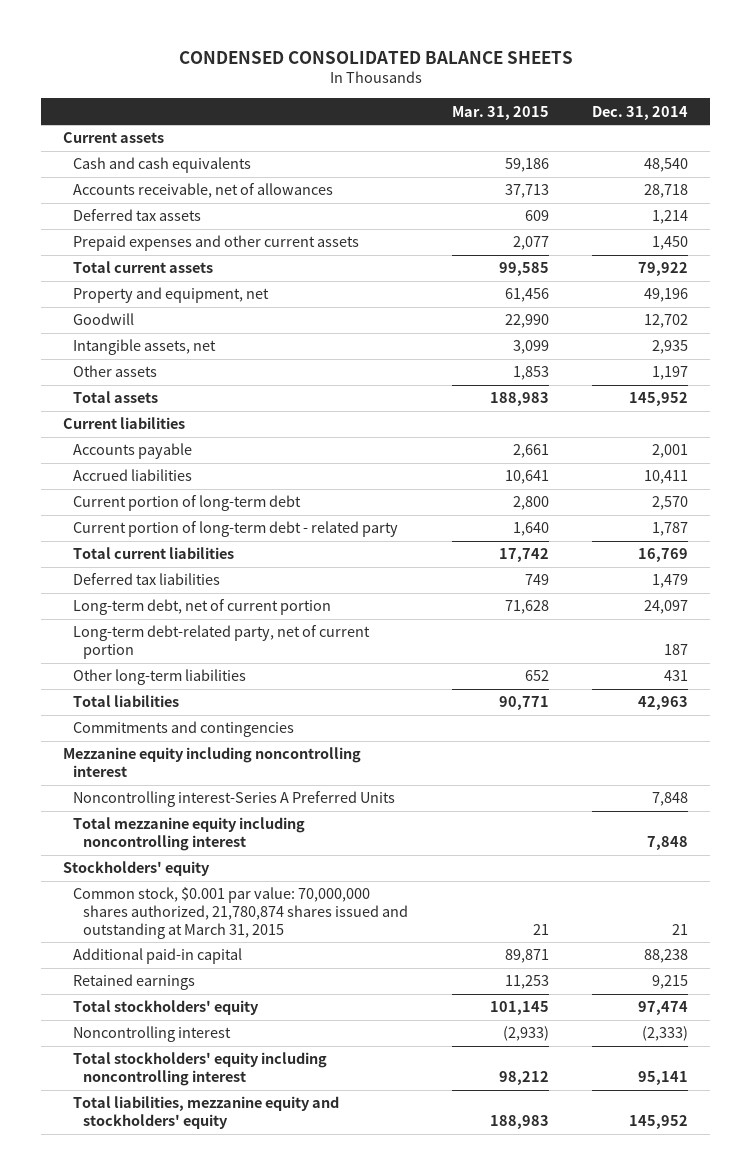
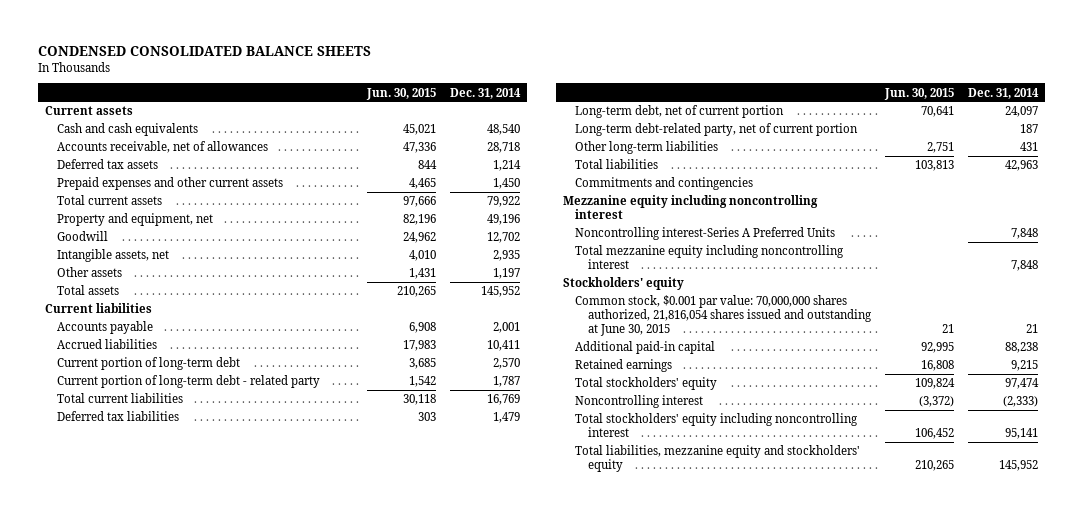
[451,105,549,120] Mar. 31, 2015 -> none
none -> [365,87,436,100] Jun. 30, 2015
[72,887,409,939] Common stock, $0.001 par value: 70,000,000 shares authorized, 21,780,874 shares issued and outstanding at March 31, 2015 -> [575,295,872,337] Common stock, $0.001 par value: 70,000,000 shares authorized, 21,816,054 shares issued and outstanding at June 30, 2015

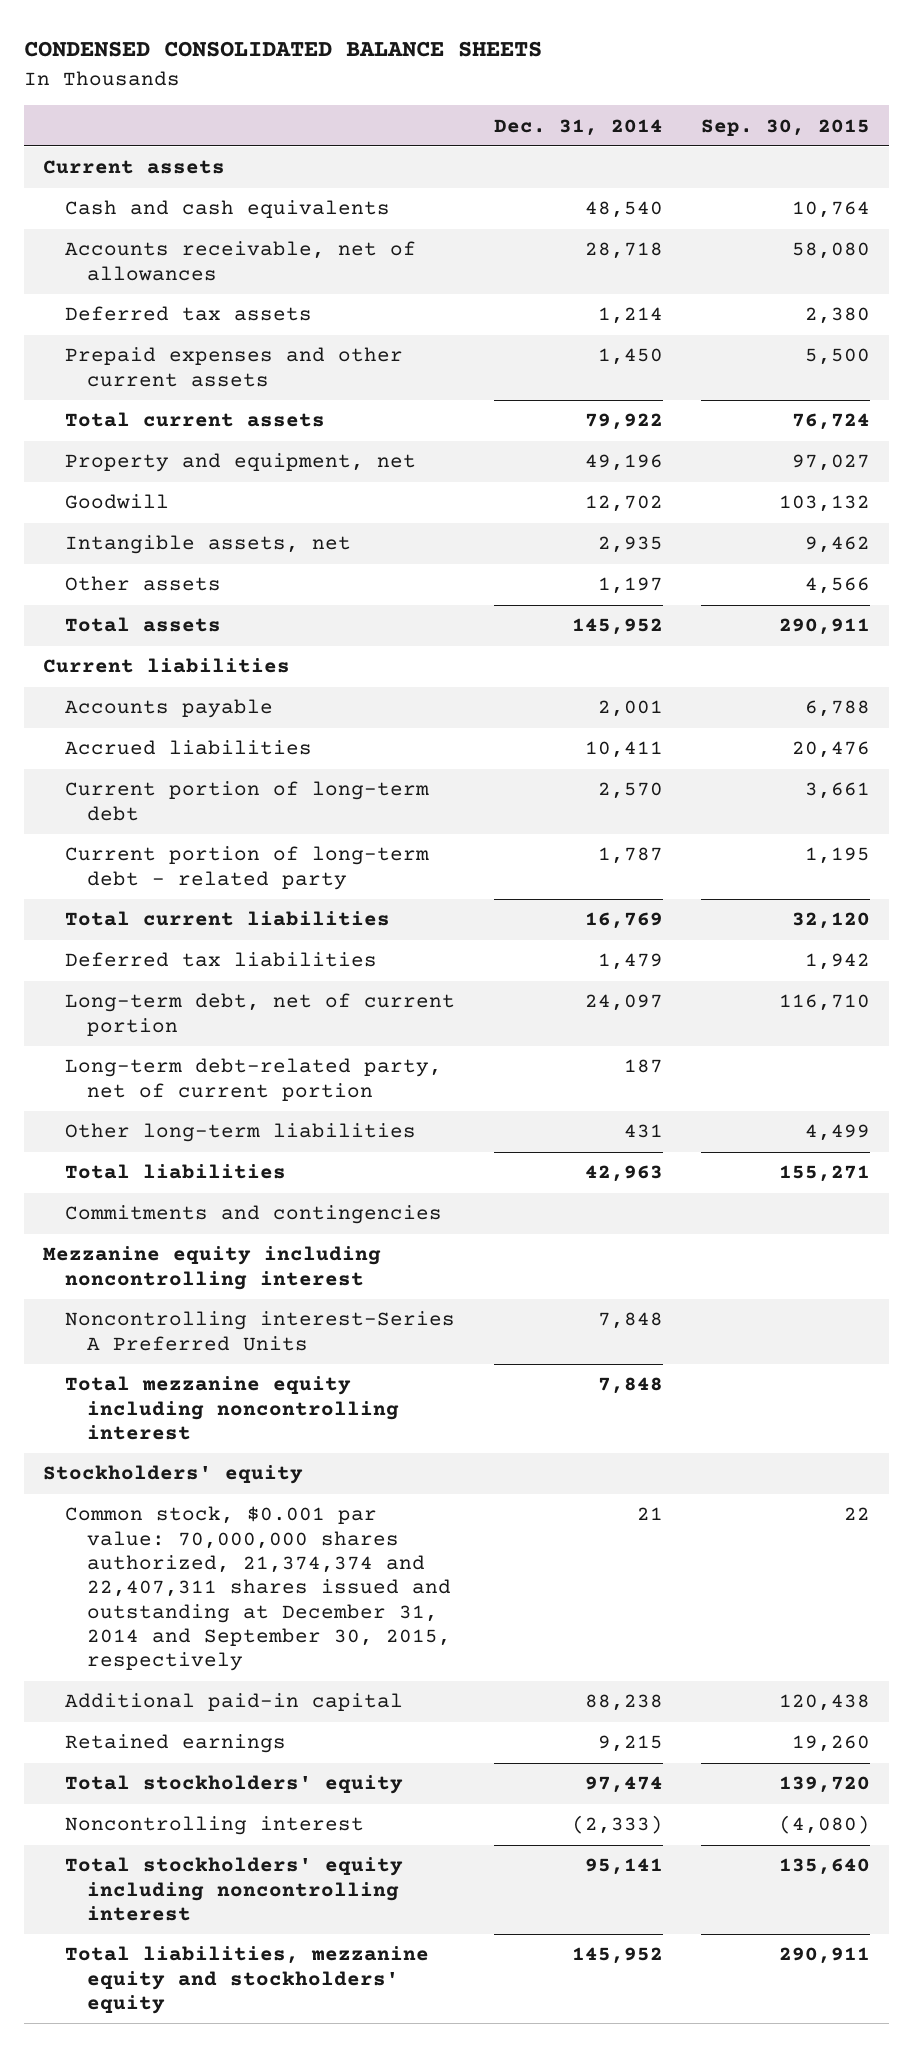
[365,87,436,100] Jun. 30, 2015 -> none
none -> [701,118,871,136] Sep. 30, 2015
[575,295,872,337] Common stock, $0.001 par value: 70,000,000 shares authorized, 21,816,054 shares issued and outstanding at June 30, 2015 -> [65,1506,451,1672] Common stock, $0.001 par value: 70,000,000 shares authorized, 21,374,374 and 22,407,311 shares issued and outstanding at December 31, 2014 and September 30, 2015, respectively

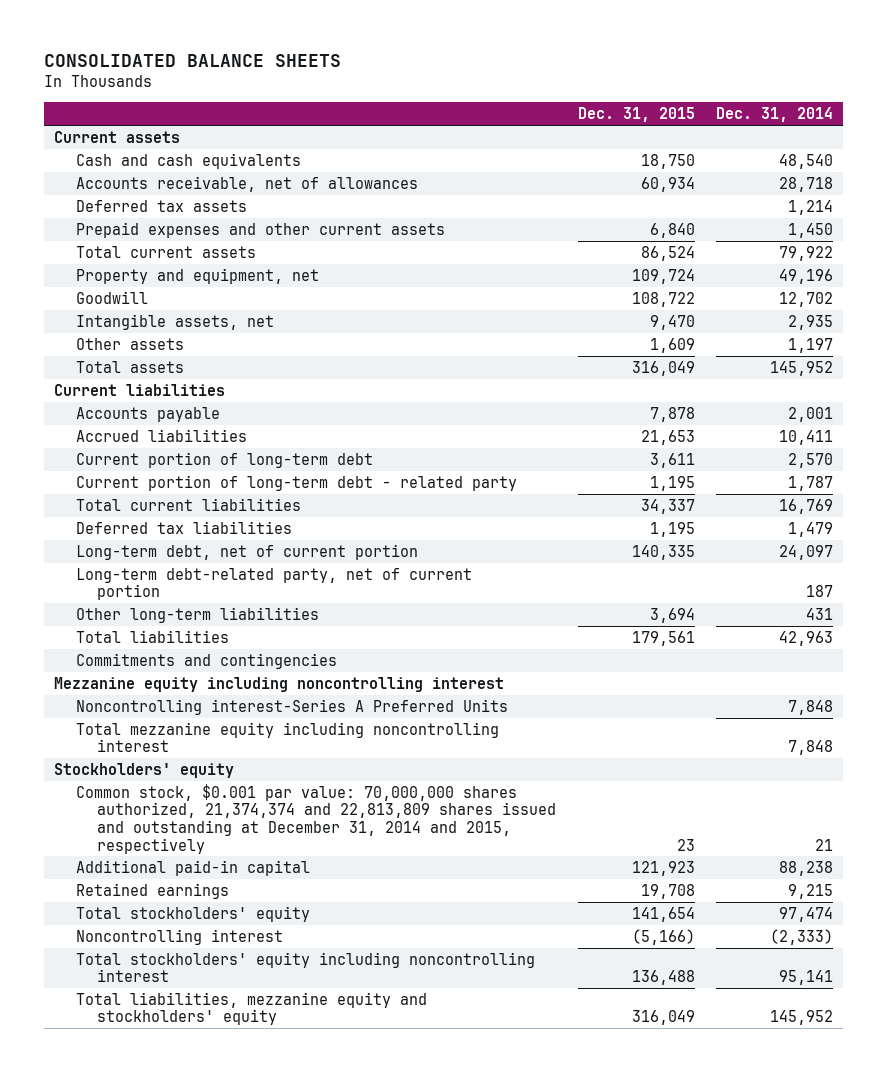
[23,41,542,58] CONDENSED CONSOLIDATED BALANCE SHEETS -> [43,53,341,67] CONSOLIDATED BALANCE SHEETS
[701,118,871,136] Sep. 30, 2015 -> none
none -> [577,107,695,123] Dec. 31, 2015
[65,1506,451,1672] Common stock, $0.001 par value: 70,000,000 shares authorized, 21,374,374 and 22,407,311 shares issued and outstanding at December 31, 2014 and September 30, 2015, respectively -> [75,783,557,854] Common stock, $0.001 par value: 70,000,000 shares authorized, 21,374,374 and 22,813,809 shares issued and outstanding at December 31, 2014 and 2015, respectively

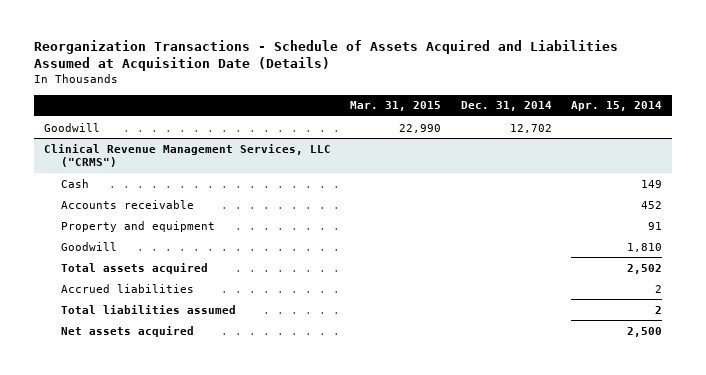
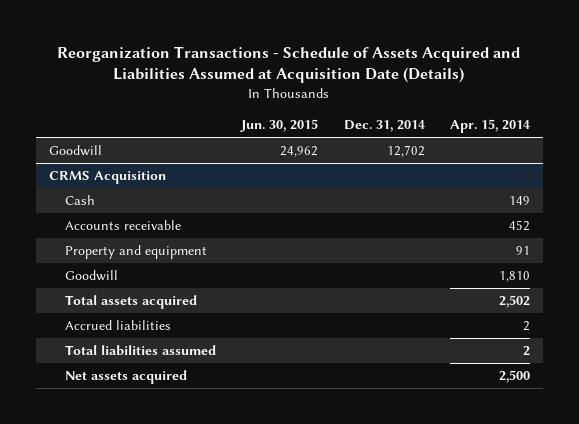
[350,101,442,112] Mar. 31, 2015 -> none
none -> [240,119,319,133] Jun. 30, 2015
[43,143,331,168] Clinical Revenue Management Services, LLC ("CRMS") -> [49,171,167,185] CRMS Acquisition

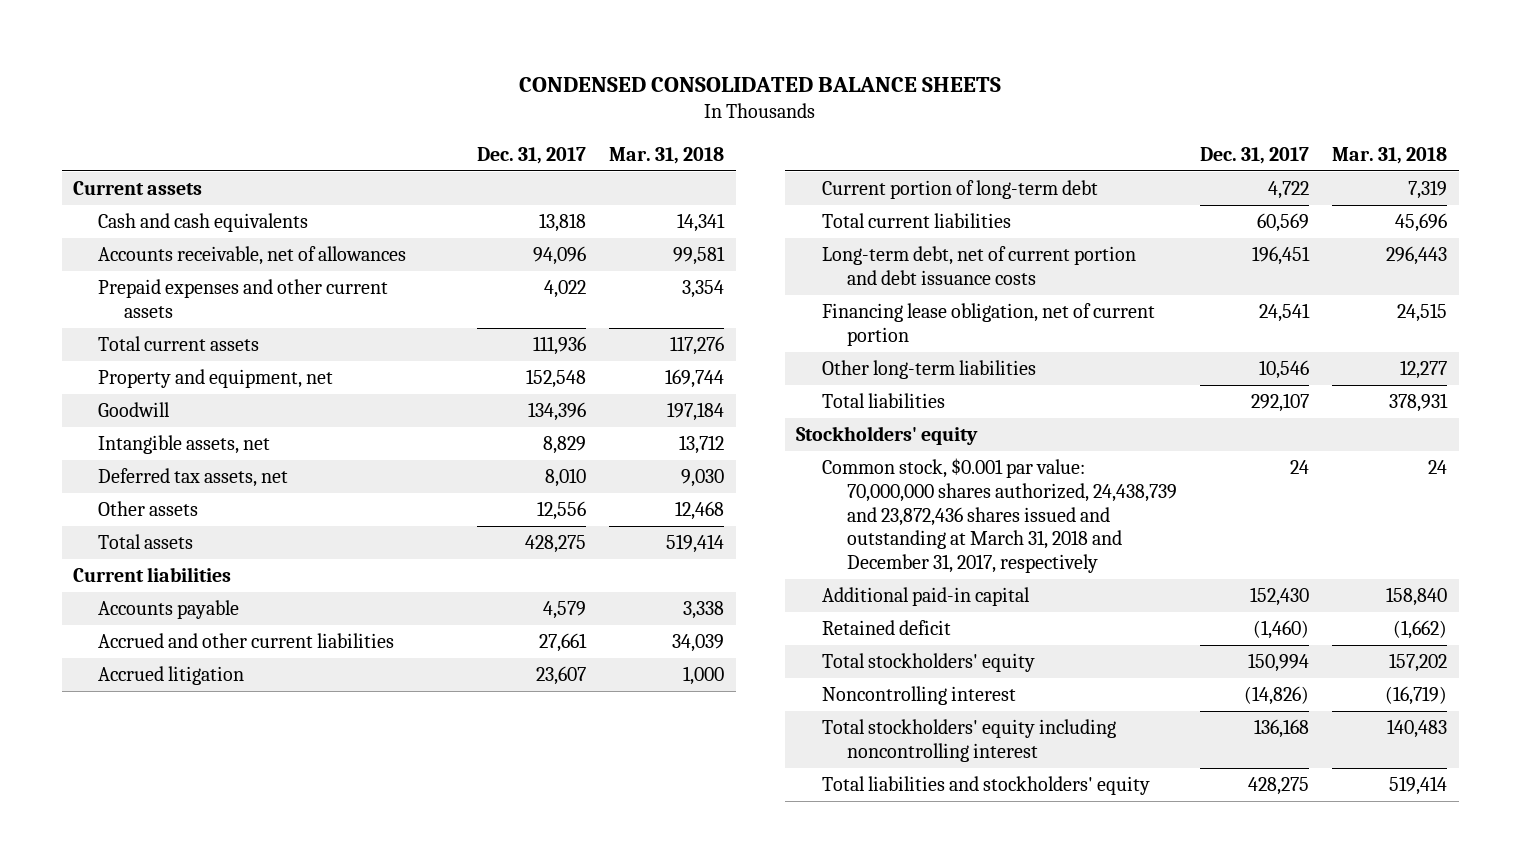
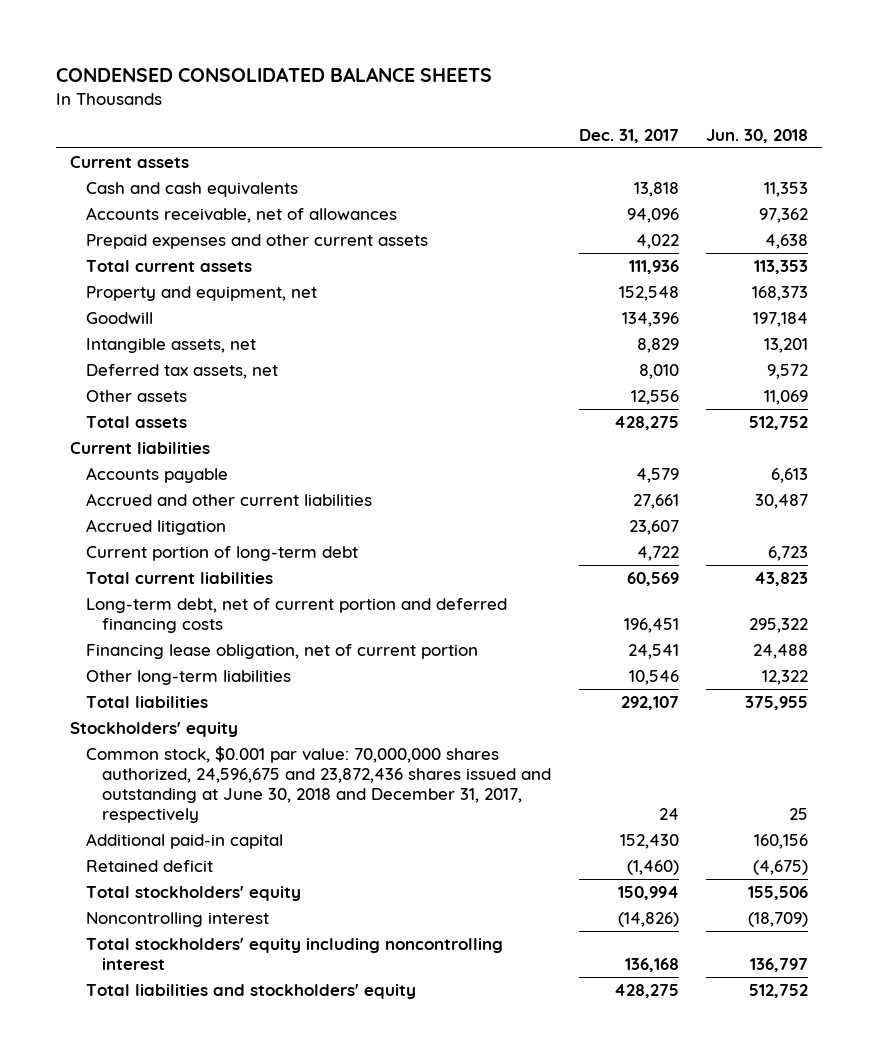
[609,147,725,165] Mar. 31, 2018 -> none
none -> [706,129,809,144] Jun. 30, 2018
[821,246,1136,285] Long-term debt, net of current portion and debt issuance costs -> [85,597,507,634] Long-term debt, net of current portion and deferred financing costs
[821,458,1177,573] Common stock, $0.001 par value: 70,000,000 shares authorized, 24,438,739 and 23,872,436 shares issued and outstanding at March 31, 2018 and December 31, 2017, respectively -> [85,745,552,824] Common stock, $0.001 par value: 70,000,000 shares authorized, 24,596,675 and 23,872,436 shares issued and outstanding at June 30, 2018 and December 31, 2017, respectively

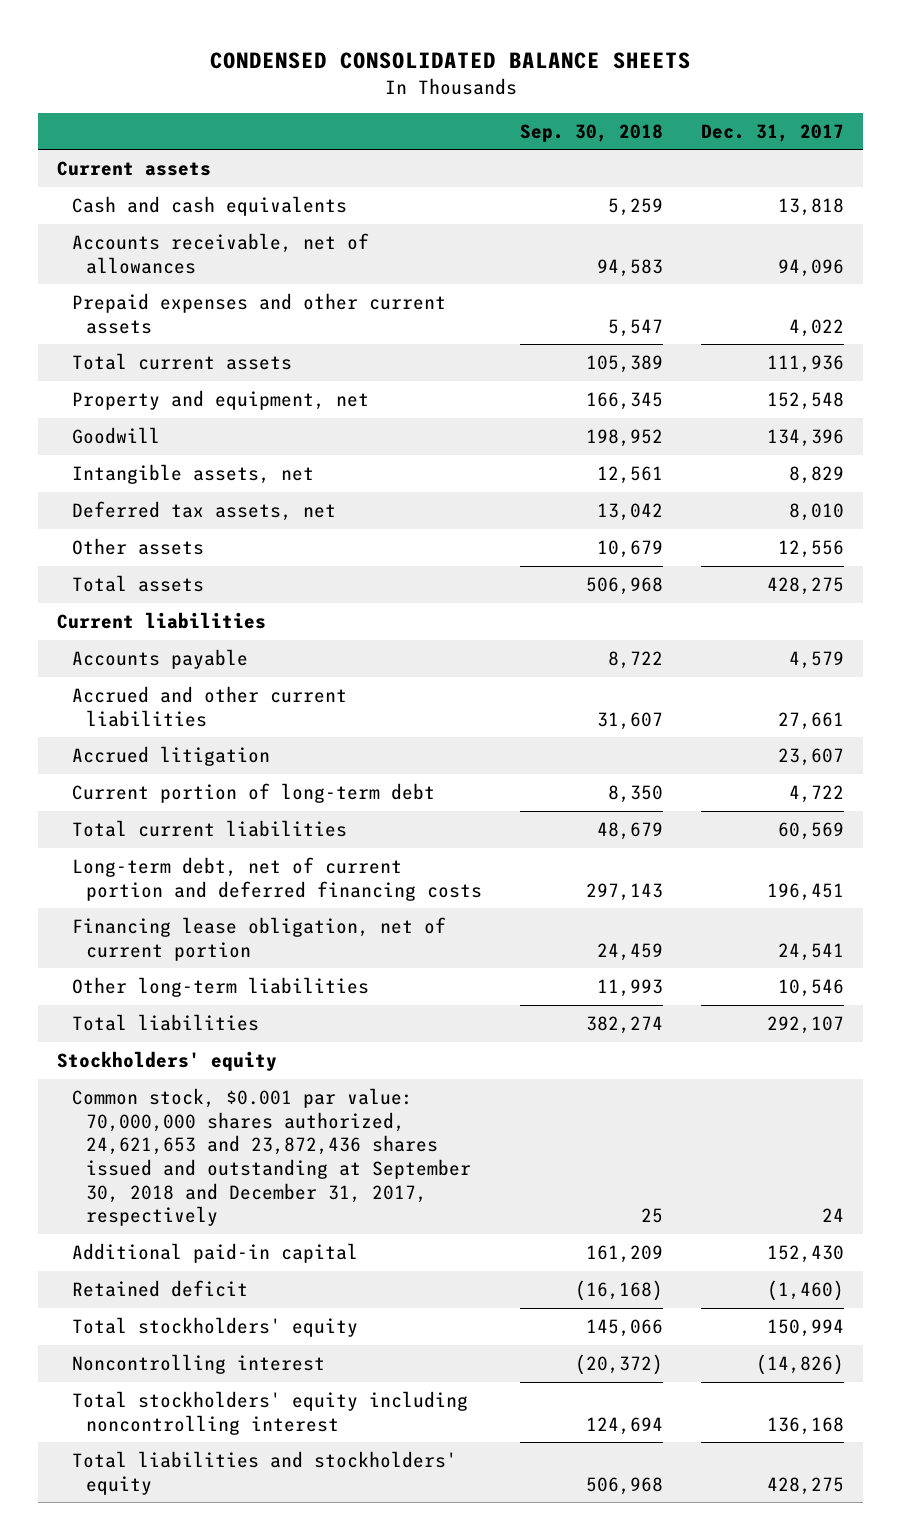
[706,129,809,144] Jun. 30, 2018 -> none
none -> [520,123,664,142] Sep. 30, 2018
[85,745,552,824] Common stock, $0.001 par value: 70,000,000 shares authorized, 24,596,675 and 23,872,436 shares issued and outstanding at June 30, 2018 and December 31, 2017, respectively -> [71,1087,471,1227] Common stock, $0.001 par value: 70,000,000 shares authorized, 24,621,653 and 23,872,436 shares issued and outstanding at September 30, 2018 and December 31, 2017, respectively

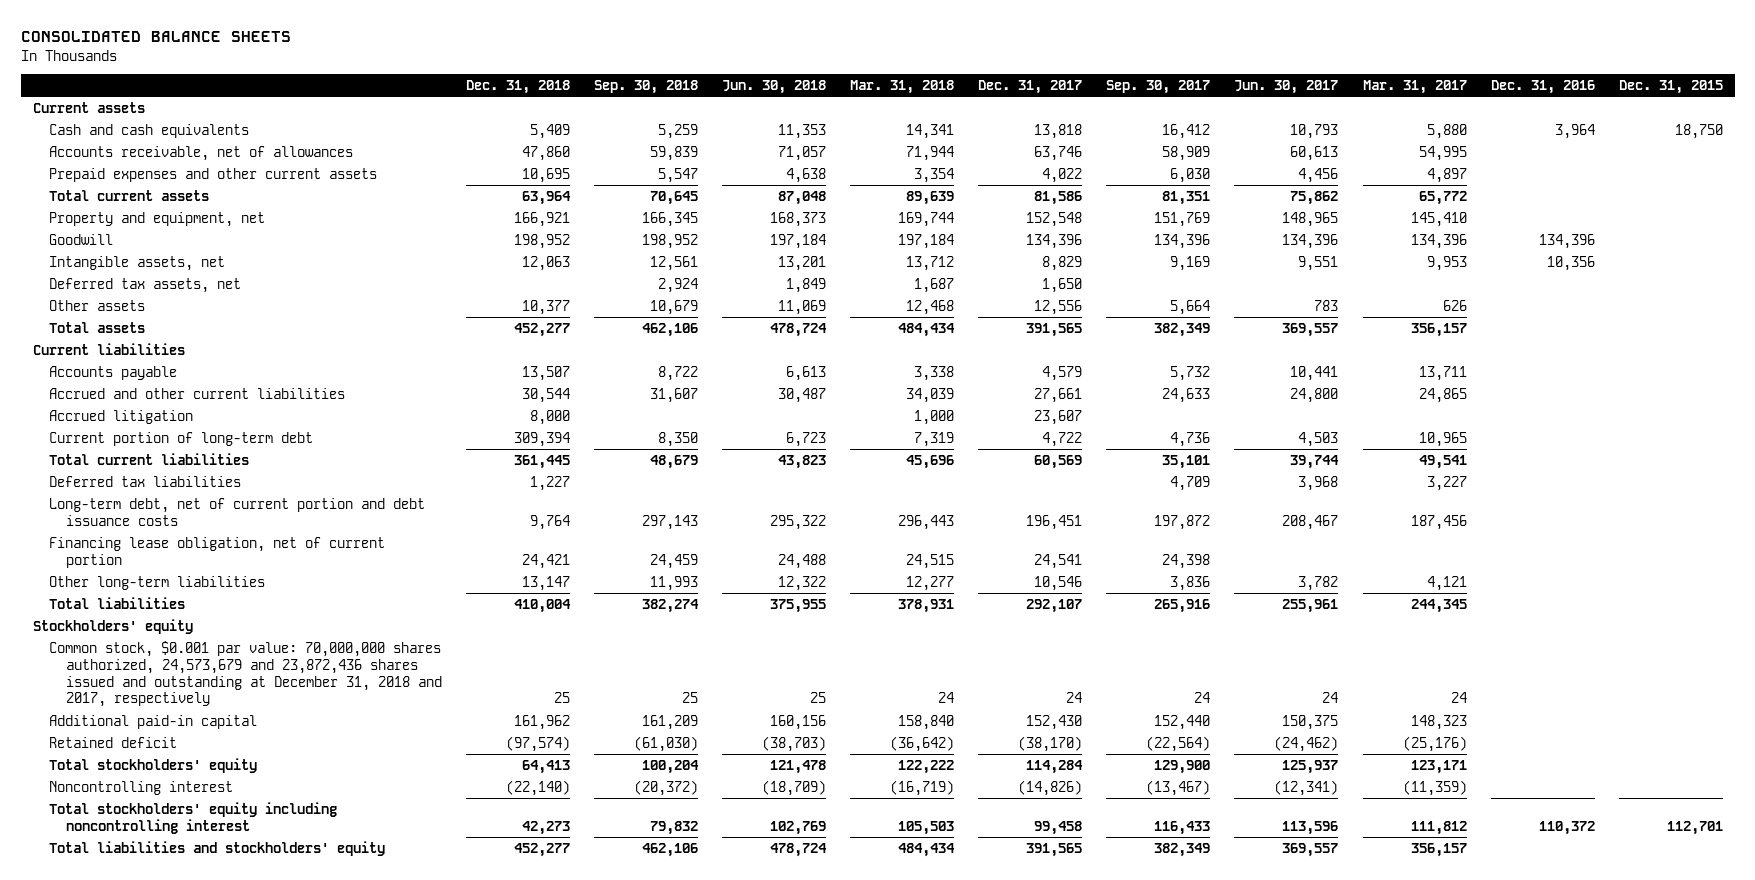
[209,51,691,69] CONDENSED CONSOLIDATED BALANCE SHEETS -> [20,30,291,42] CONSOLIDATED BALANCE SHEETS
none -> [465,80,570,95] Dec. 31, 2018
none -> [721,80,826,95] Jun. 30, 2018
none -> [850,80,955,95] Mar. 31, 2018
none -> [1106,80,1211,95] Sep. 30, 2017
none -> [1234,80,1339,95] Jun. 30, 2017
none -> [1362,80,1467,95] Mar. 31, 2017
none -> [1490,80,1595,95] Dec. 31, 2016
none -> [1618,80,1723,95] Dec. 31, 2015
[597,258,664,277] 94,583 -> [649,145,698,161] 59,839
[778,258,845,277] 94,096 -> [1034,145,1083,161] 63,746
[586,354,664,373] 105,389 -> [649,190,698,205] 70,645
[767,354,845,373] 111,936 -> [1034,190,1083,205] 81,586
[597,502,664,521] 13,042 -> [657,277,698,293] 2,924
[789,502,845,521] 8,010 -> [1042,277,1083,293] 1,650
[586,576,664,595] 506,968 -> [641,322,698,337] 462,106
[767,576,845,595] 428,275 -> [1026,322,1083,337] 391,565
none -> [49,475,242,487] Deferred tax liabilities
[71,856,482,901] Long-term debt, net of current portion and deferred financing costs -> [49,497,426,526] Long-term debt, net of current portion and debt issuance costs
[71,1087,471,1227] Common stock, $0.001 par value: 70,000,000 shares authorized, 24,621,653 and 23,872,436 shares issued and outstanding at September 30, 2018 and December 31, 2017, respectively -> [49,640,442,708] Common stock, $0.001 par value: 70,000,000 shares authorized, 24,573,679 and 23,872,436 shares issued and outstanding at December 31, 2018 and 2017, respectively
[575,1279,664,1301] (16,168) -> [633,735,698,752] (61,030)
[767,1279,845,1301] (1,460) -> [1018,735,1083,752] (38,170)
[586,1318,664,1337] 145,066 -> [641,759,699,774] 100,204
[767,1318,845,1337] 150,994 -> [1026,759,1084,774] 114,284
[586,1416,664,1435] 124,694 -> [649,820,698,835] 79,832
[767,1416,845,1435] 136,168 -> [1034,820,1083,835] 99,458
[586,1476,664,1495] 506,968 -> [641,842,698,857] 462,106
[767,1476,845,1495] 428,275 -> [1026,842,1083,857] 391,565

